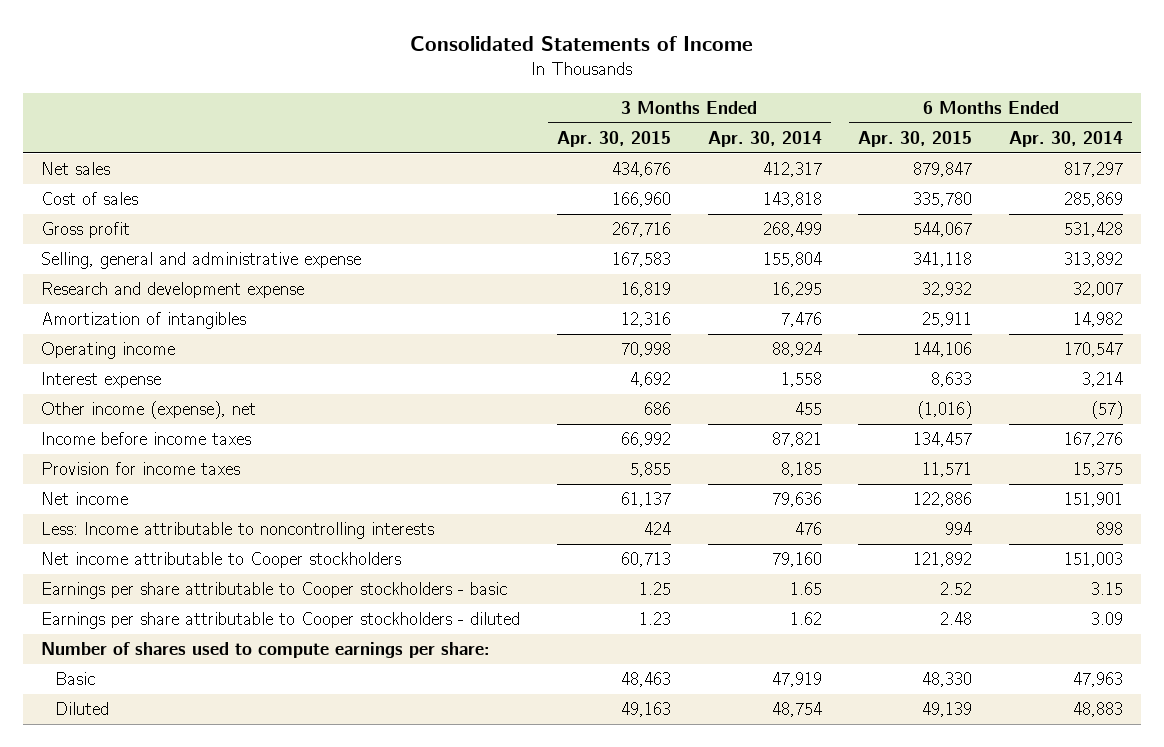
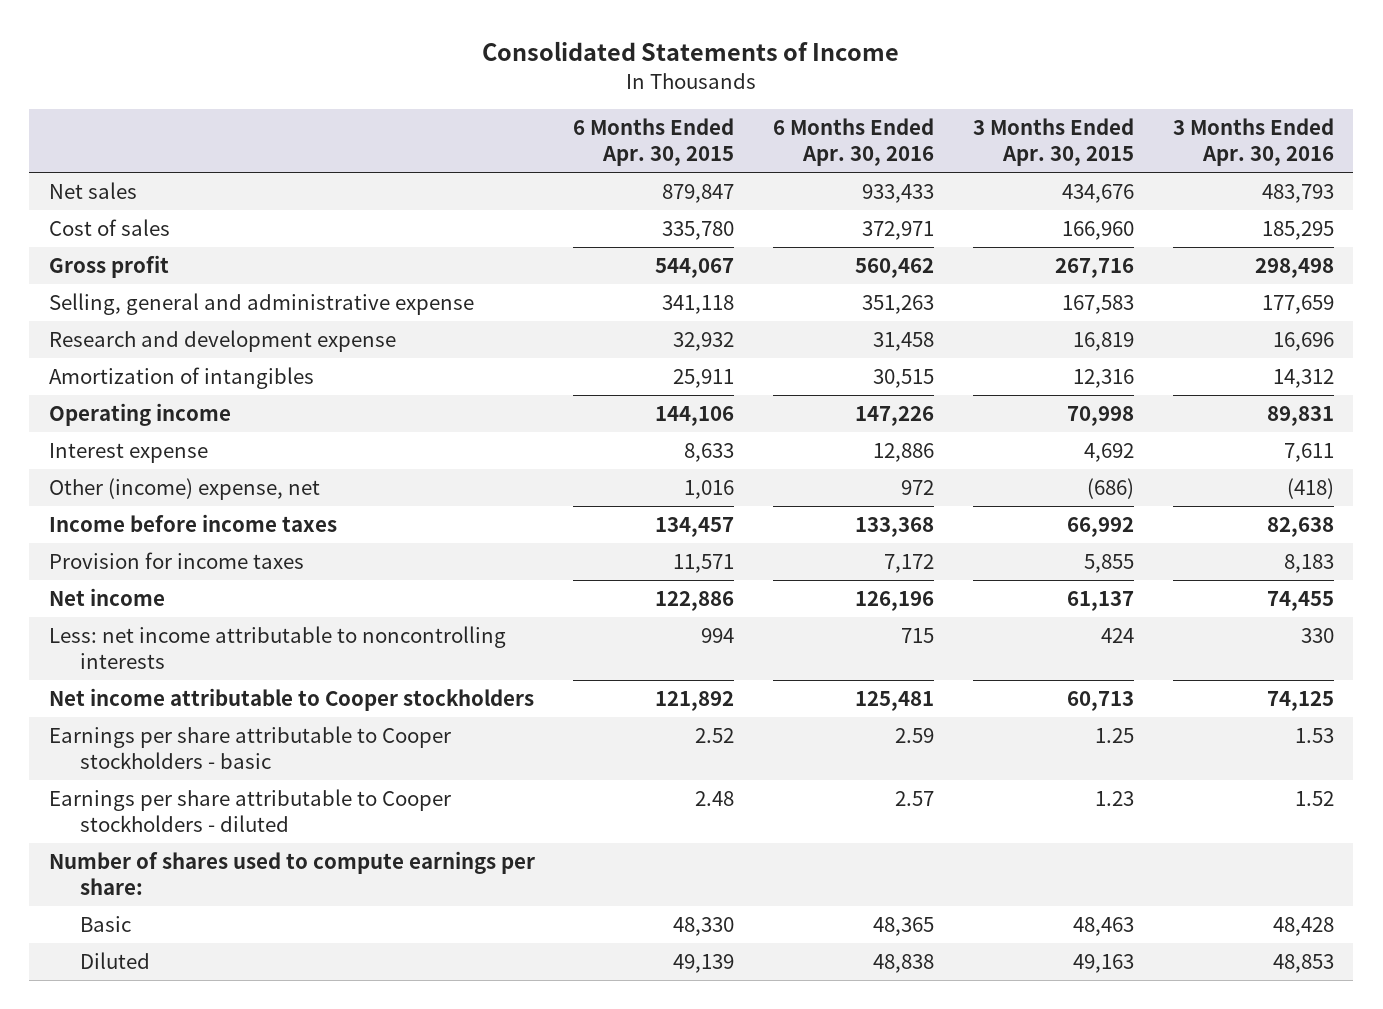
[707,130,822,147] Apr. 30, 2014 -> none
[1008,130,1123,147] Apr. 30, 2014 -> none
none -> [773,118,935,167] 6 Months Ended Apr. 30, 2016
none -> [1172,118,1334,167] 3 Months Ended Apr. 30, 2016
[41,401,257,420] Other income (expense), net -> [48,478,320,501] Other (income) expense, net
[644,402,672,416] 686 -> [1087,478,1135,500] (686)
[917,401,973,420] (1,016) -> [684,480,735,500] 1,016
[41,522,435,540] Less: Income attributable to noncontrolling interests -> [48,626,506,670] Less: net income attributable to noncontrolling interests

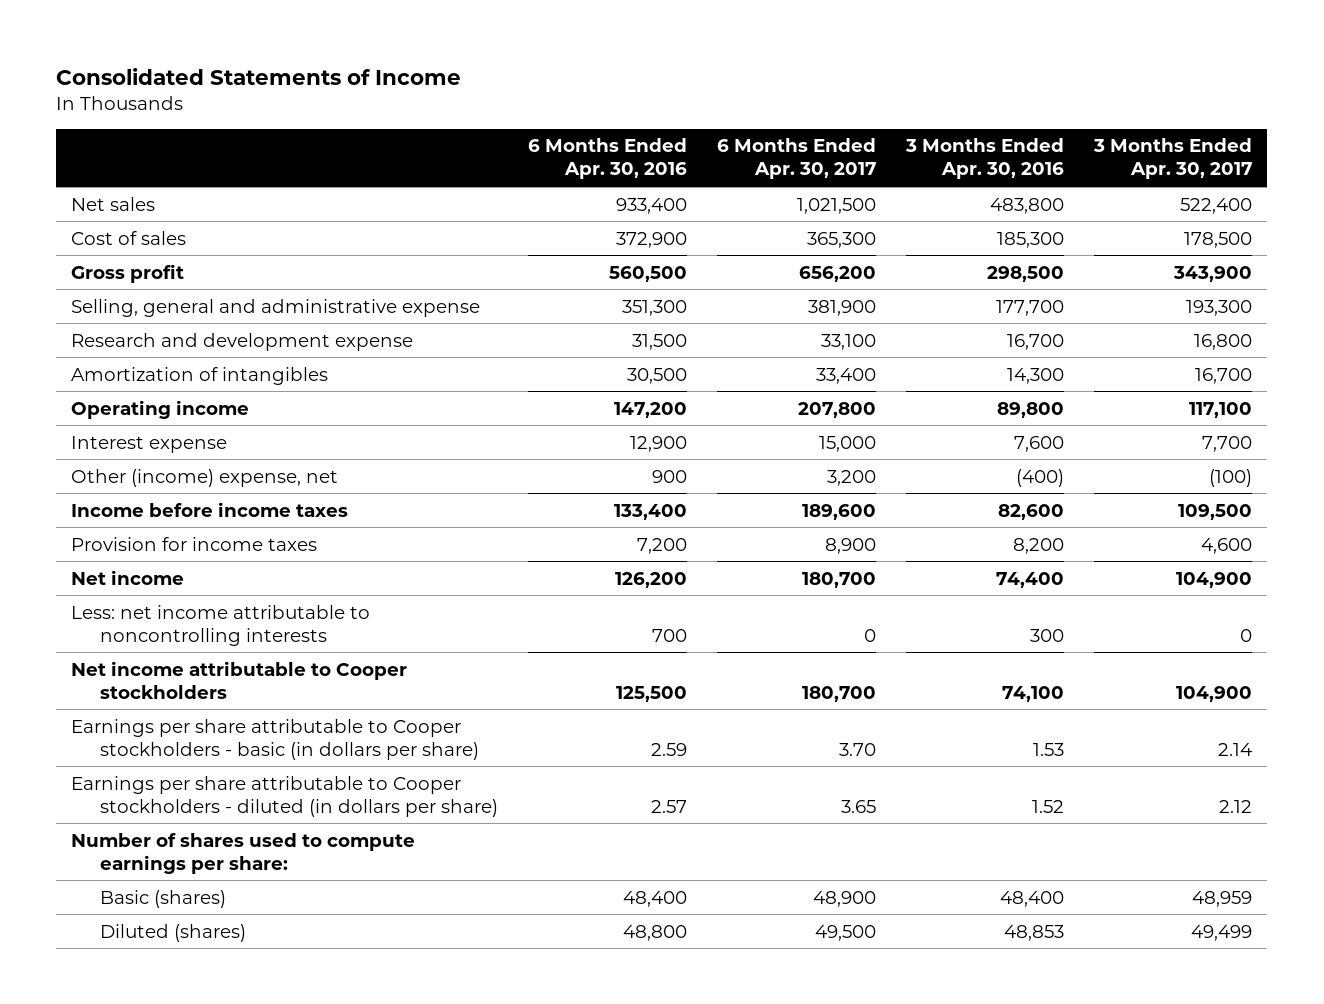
[573,118,735,167] 6 Months Ended Apr. 30, 2015 -> none
[973,118,1135,167] 3 Months Ended Apr. 30, 2015 -> none
none -> [717,138,877,180] 6 Months Ended Apr. 30, 2017
none -> [1093,138,1253,180] 3 Months Ended Apr. 30, 2017
[862,184,935,204] 933,433 -> [616,197,688,214] 933,400
[1261,184,1334,204] 483,793 -> [990,197,1065,214] 483,800
[862,221,935,241] 372,971 -> [616,231,688,248] 372,900
[1261,221,1334,241] 185,295 -> [997,231,1065,248] 185,300
[855,258,935,279] 560,462 -> [609,265,688,282] 560,500
[1254,258,1334,279] 298,498 -> [987,265,1065,282] 298,500
[862,295,935,315] 351,263 -> [622,299,688,316] 351,300
[1261,295,1334,315] 177,659 -> [996,299,1065,316] 177,700
[873,332,935,352] 31,458 -> [632,333,688,350] 31,500
[1272,332,1334,352] 16,696 -> [1007,333,1065,350] 16,700
[873,369,935,389] 30,515 -> [627,367,688,384] 30,500
[1272,369,1334,389] 14,312 -> [1007,367,1065,384] 14,300
[855,406,935,427] 147,226 -> [614,401,688,418] 147,200
[1266,406,1334,427] 89,831 -> [997,401,1065,418] 89,800
[873,443,935,463] 12,886 -> [630,435,688,452] 12,900
[1283,443,1334,463] 7,611 -> [1014,435,1065,452] 7,600
[901,480,935,496] 972 -> [652,469,688,483] 900
[1286,478,1334,500] (418) -> [1016,468,1065,487] (400)
[855,517,935,538] 133,368 -> [614,503,688,520] 133,400
[1266,517,1334,538] 82,638 -> [998,503,1065,520] 82,600
[884,554,935,574] 7,172 -> [637,537,688,554] 7,200
[1283,554,1334,574] 8,183 -> [1013,537,1065,554] 8,200
[855,591,935,612] 126,196 -> [615,571,688,588] 126,200
[1266,591,1334,612] 74,455 -> [996,571,1065,588] 74,400
[901,628,935,644] 715 -> [652,628,688,642] 700
[1300,628,1334,644] 330 -> [1030,628,1065,642] 300
[855,691,935,712] 125,481 -> [616,685,688,702] 125,500
[1266,691,1334,712] 74,125 -> [1002,685,1065,702] 74,100
[48,726,451,770] Earnings per share attributable to Cooper stockholders - basic -> [71,718,480,760] Earnings per share attributable to Cooper stockholders - basic (in dollars per share)
[48,789,451,833] Earnings per share attributable to Cooper stockholders - diluted -> [71,775,499,817] Earnings per share attributable to Cooper stockholders - diluted (in dollars per share)
[79,916,131,933] Basic -> [100,889,227,908] Basic (shares)
[873,917,935,937] 48,365 -> [623,890,688,907] 48,400
[1272,917,1334,937] 48,428 -> [1000,890,1065,907] 48,400
[79,952,150,970] Diluted -> [100,923,247,942] Diluted (shares)
[873,954,935,974] 48,838 -> [623,924,688,941] 48,800

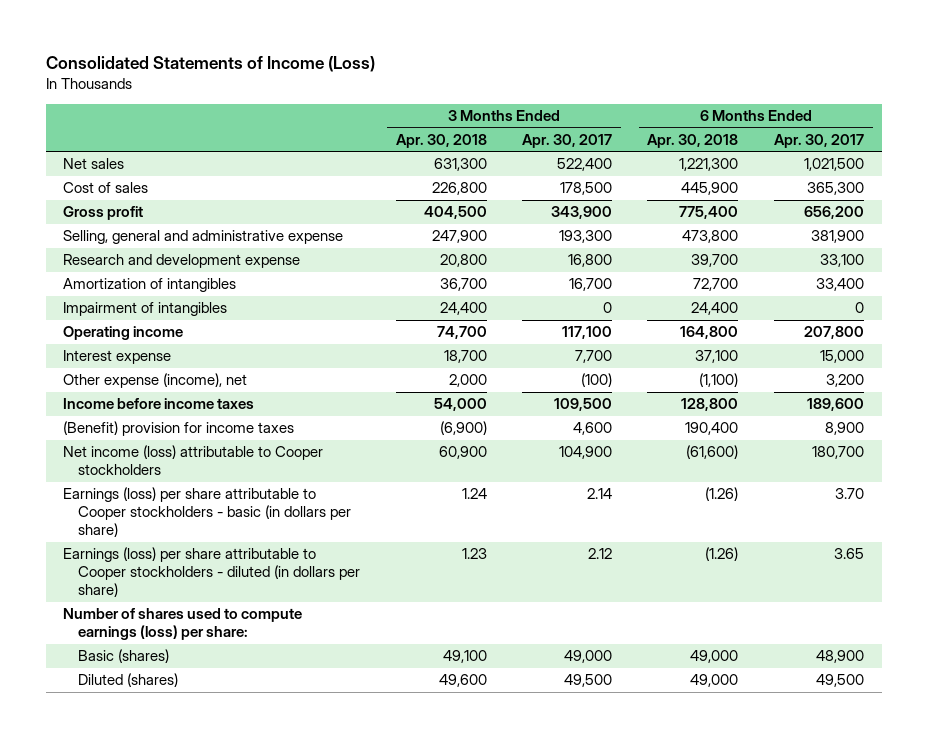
[56,68,462,86] Consolidated Statements of Income -> [45,55,375,72] Consolidated Statements of Income (Loss)
[528,138,688,180] 6 Months Ended Apr. 30, 2016 -> none
[905,138,1065,180] 3 Months Ended Apr. 30, 2016 -> none
none -> [395,133,487,148] Apr. 30, 2018
none -> [647,133,739,148] Apr. 30, 2018
none -> [63,302,228,317] Impairment of intangibles
[71,468,339,487] Other (income) expense, net -> [63,373,248,389] Other expense (income), net
[71,569,185,585] Net income -> none
[71,604,371,646] Less: net income attributable to noncontrolling interests -> none
[71,536,318,551] Provision for income taxes -> [63,421,295,437] (Benefit) provision for income taxes
[71,660,408,699] Net income attributable to Cooper stockholders -> [63,445,324,476] Net income (loss) attributable to Cooper stockholders
[71,718,480,760] Earnings per share attributable to Cooper stockholders - basic (in dollars per share) -> [63,487,352,538] Earnings (loss) per share attributable to Cooper stockholders - basic (in dollars per share)
[71,775,499,817] Earnings per share attributable to Cooper stockholders - diluted (in dollars per share) -> [63,547,361,598] Earnings (loss) per share attributable to Cooper stockholders - diluted (in dollars per share)
[71,832,416,874] Number of shares used to compute earnings per share: -> [63,608,303,641] Number of shares used to compute earnings (loss) per share:
[1192,890,1253,907] 48,959 -> [563,650,612,664] 49,000
[1191,924,1253,941] 49,499 -> [563,674,612,688] 49,500

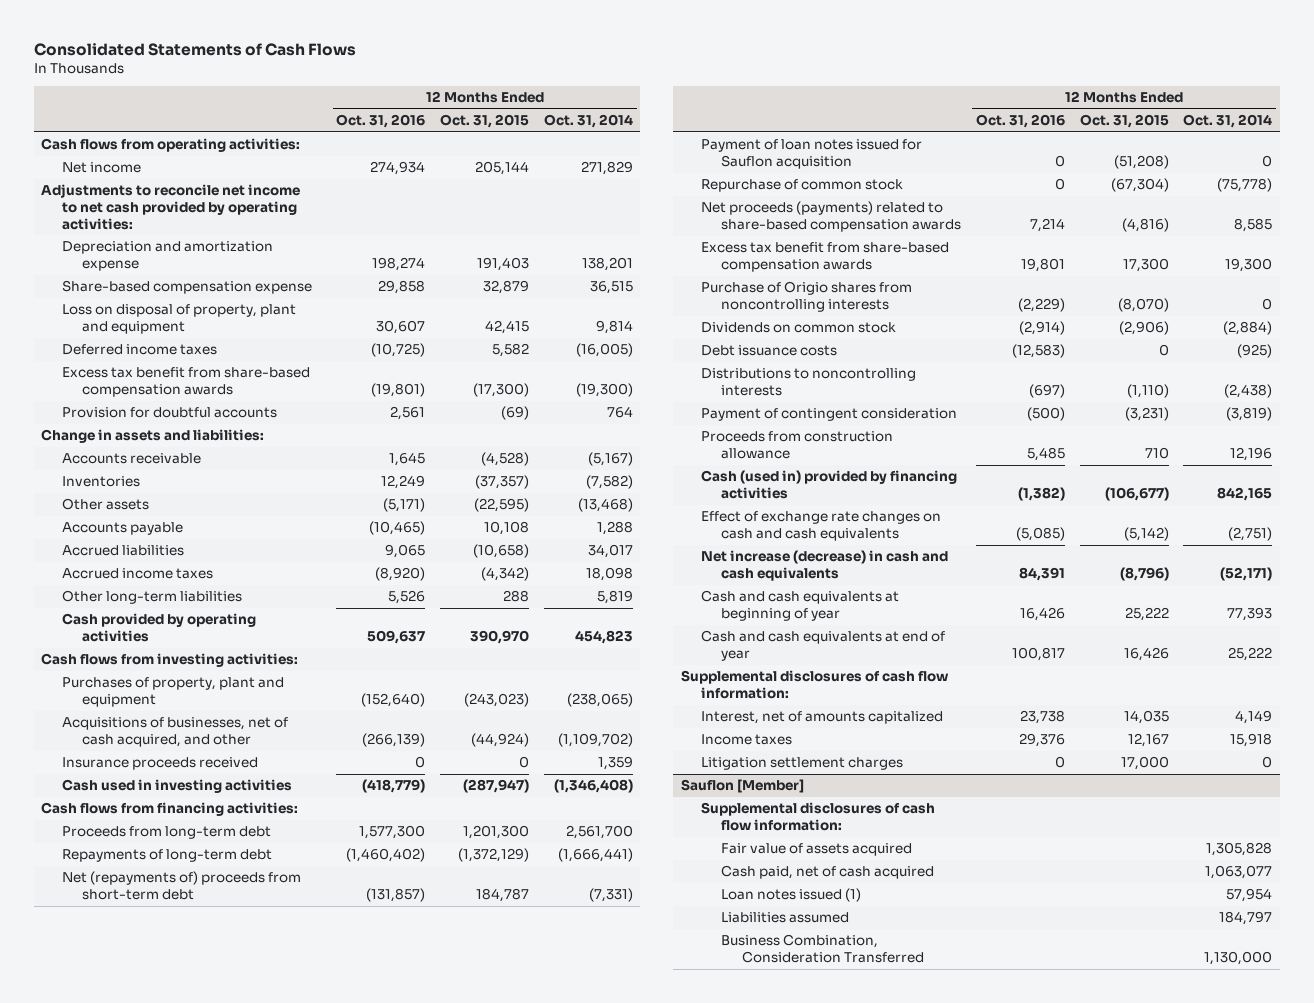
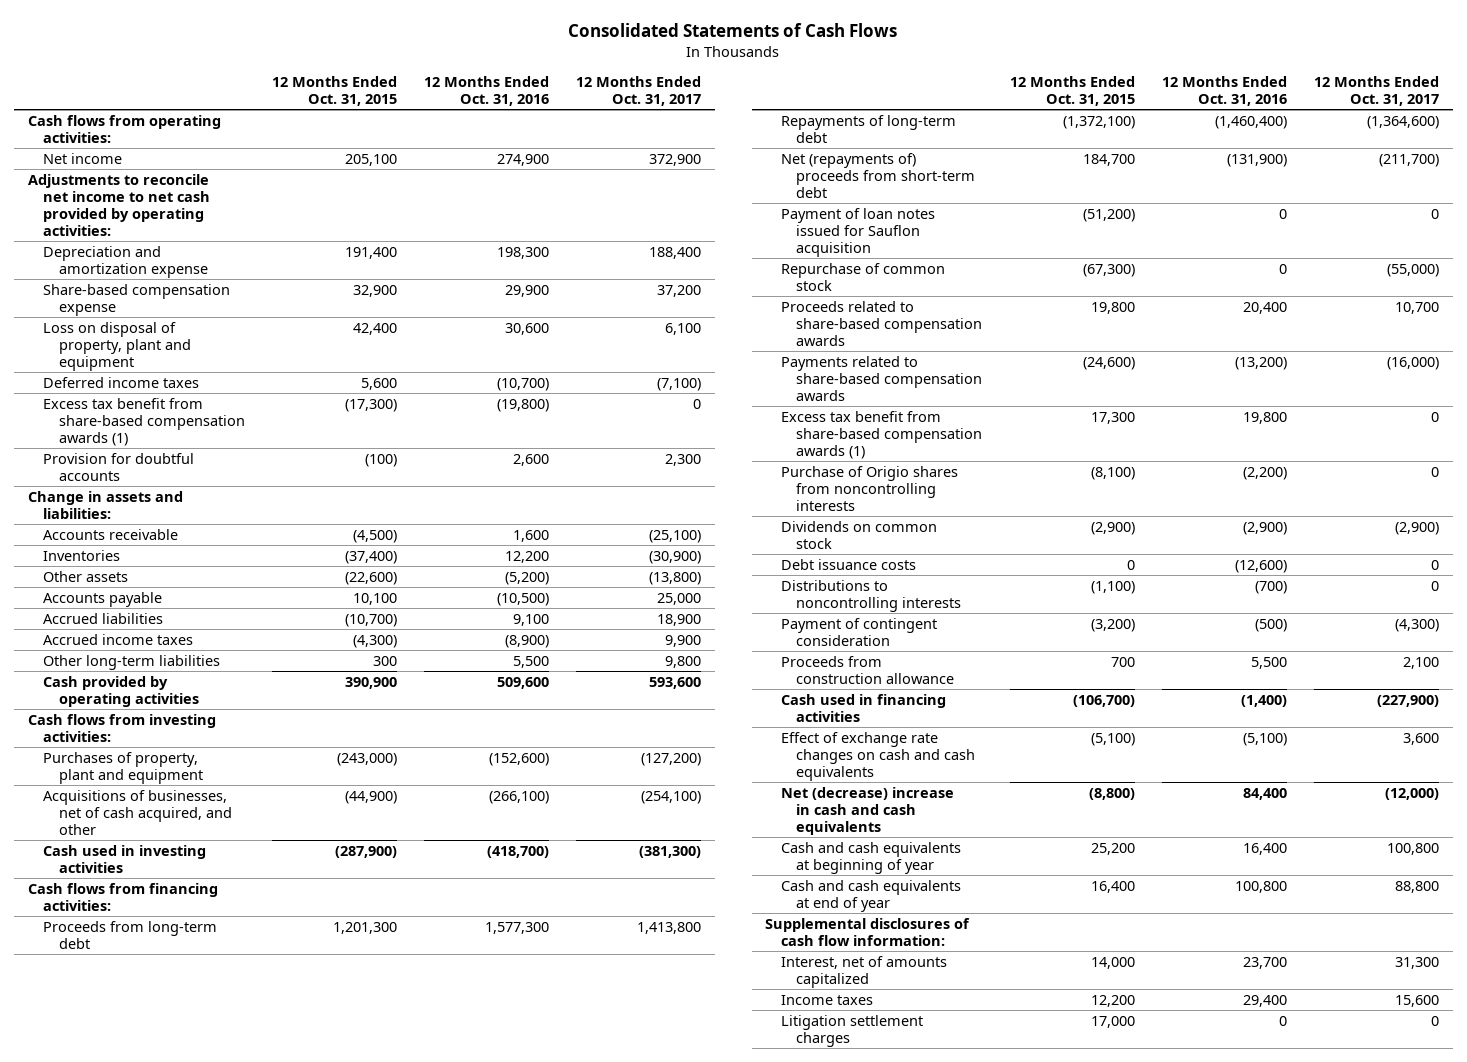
[543,114,633,129] Oct. 31, 2014 -> none
none -> [576,76,702,107] 12 Months Ended Oct. 31, 2017
[370,161,426,176] 274,934 -> [497,153,550,166] 274,900
[475,161,530,176] 205,144 -> [344,153,397,166] 205,100
[372,257,426,272] 198,274 -> [497,246,550,259] 198,300
[477,257,530,272] 191,403 -> [344,246,397,259] 191,400
[378,280,426,295] 29,858 -> [505,284,550,297] 29,900
[483,280,530,295] 32,879 -> [352,284,397,297] 32,900
[376,320,426,335] 30,607 -> [505,322,550,335] 30,600
[485,320,530,335] 42,415 -> [352,322,397,335] 42,400
[371,343,426,358] (10,725) -> [497,377,550,391] (10,700)
[492,343,530,358] 5,582 -> [360,377,397,390] 5,600
[61,367,310,398] Excess tax benefit from share-based compensation awards -> [43,397,245,446] Excess tax benefit from share-based compensation awards (1)
[371,383,426,398] (19,801) -> [497,398,550,412] (19,800)
[390,406,426,421] 2,561 -> [513,453,550,466] 2,600
[501,406,530,421] (69) -> [364,453,397,467] (100)
[389,452,426,467] 1,645 -> [513,529,550,542] 1,600
[481,452,530,467] (4,528) -> [352,529,397,543] (4,500)
[381,475,426,490] 12,249 -> [505,550,550,563] 12,200
[475,475,530,490] (37,357) -> [344,550,397,564] (37,400)
[383,498,426,513] (5,171) -> [505,571,550,585] (5,200)
[474,498,530,513] (22,595) -> [344,571,397,585] (22,600)
[369,521,426,536] (10,465) -> [497,592,550,606] (10,500)
[484,521,530,536] 10,108 -> [352,592,397,605] 10,100
[385,544,426,559] 9,065 -> [513,613,550,626] 9,100
[473,544,530,559] (10,658) -> [344,613,397,627] (10,700)
[375,567,426,582] (8,920) -> [505,634,550,648] (8,900)
[481,567,530,582] (4,342) -> [352,634,397,648] (4,300)
[388,590,426,605] 5,526 -> [513,655,550,668] 5,500
[503,590,530,603] 288 -> [372,655,397,666] 300
[367,630,426,645] 509,637 -> [497,676,550,689] 509,600
[470,630,530,645] 390,970 -> [344,676,397,689] 390,900
[61,757,258,771] Insurance proceeds received -> none
[361,693,426,708] (152,640) -> [489,752,550,766] (152,600)
[464,693,530,708] (243,023) -> [336,752,397,766] (243,000)
[362,733,426,748] (266,139) -> [489,790,550,804] (266,100)
[471,733,530,748] (44,924) -> [344,790,397,804] (44,900)
[362,779,426,794] (418,779) -> [487,845,550,858] (418,700)
[463,779,530,794] (287,947) -> [334,845,397,858] (287,900)
[346,848,426,863] (1,460,402) -> [1214,115,1287,129] (1,460,400)
[458,848,530,863] (1,372,129) -> [1062,115,1135,129] (1,372,100)
[366,888,426,903] (131,857) -> [1226,153,1287,167] (131,900)
[476,888,530,903] 184,787 -> [1082,153,1135,166] 184,700
[1113,155,1169,170] (51,208) -> [1082,208,1135,222] (51,200)
[1110,178,1169,193] (67,304) -> [1082,263,1135,277] (67,300)
[701,201,962,233] Net proceeds (payments) related to share-based compensation awards -> [780,300,983,346] Proceeds related to share-based compensation awards
[1030,218,1066,233] 7,214 -> [1242,301,1287,314] 20,400
[1121,218,1169,233] (4,816) -> [1090,301,1135,314] 19,800
none -> [780,355,983,401] Payments related to share-based compensation awards
[701,242,950,273] Excess tax benefit from share-based compensation awards -> [780,410,983,459] Excess tax benefit from share-based compensation awards (1)
[1021,258,1066,273] 19,801 -> [1242,411,1287,424] 19,800
[1018,298,1066,313] (2,229) -> [1242,466,1287,480] (2,200)
[1117,298,1169,313] (8,070) -> [1090,466,1135,480] (8,100)
[1019,321,1066,336] (2,914) -> [1242,521,1287,535] (2,900)
[1118,321,1169,336] (2,906) -> [1090,521,1135,535] (2,900)
[1012,344,1066,359] (12,583) -> [1234,559,1287,573] (12,600)
[1029,384,1066,399] (697) -> [1254,580,1287,594] (700)
[1126,384,1169,399] (1,110) -> [1090,580,1135,594] (1,100)
[1124,407,1169,422] (3,231) -> [1090,618,1135,632] (3,200)
[1027,447,1066,462] 5,485 -> [1250,656,1287,669] 5,500
[1144,447,1169,460] 710 -> [1110,656,1135,667] 700
[701,470,958,500] Cash (used in) provided by financing activities -> [780,693,946,722] Cash used in financing activities
[1018,487,1066,502] (1,382) -> [1240,694,1287,707] (1,400)
[1104,487,1169,502] (106,677) -> [1072,694,1135,707] (106,700)
[1016,527,1066,542] (5,085) -> [1242,732,1287,746] (5,100)
[1123,527,1169,542] (5,142) -> [1090,732,1135,746] (5,100)
[701,550,949,582] Net increase (decrease) in cash and cash equivalents -> [780,786,954,835] Net (decrease) increase in cash and cash equivalents
[1019,567,1066,582] 84,391 -> [1242,787,1287,800] 84,400
[1119,567,1169,582] (8,796) -> [1088,787,1135,800] (8,800)
[1020,607,1066,622] 16,426 -> [1242,842,1287,855] 16,400
[1124,607,1169,622] 25,222 -> [1090,842,1135,855] 25,200
[1012,647,1066,662] 100,817 -> [1234,880,1287,893] 100,800
[1123,647,1169,662] 16,426 -> [1090,880,1135,893] 16,400
[1020,710,1066,725] 23,738 -> [1242,956,1287,969] 23,700
[1123,710,1169,725] 14,035 -> [1090,956,1135,969] 14,000
[1019,733,1066,748] 29,376 -> [1242,994,1287,1007] 29,400
[1127,733,1169,748] 12,167 -> [1090,994,1135,1007] 12,200
[680,779,804,794] Sauflon [Member] -> none
[701,802,936,832] Supplemental disclosures of cash flow information: -> none
[721,843,913,857] Fair value of assets acquired -> none
[721,865,935,880] Cash paid, net of cash acquired -> none
[721,888,862,903] Loan notes issued (1) -> none
[721,912,850,924] Liabilities assumed -> none
[721,934,924,964] Business Combination, Consideration Transferred -> none

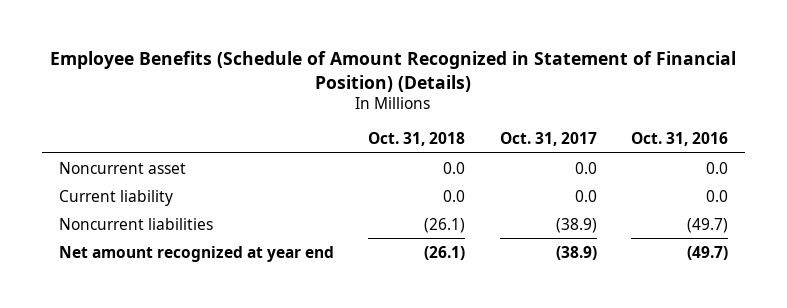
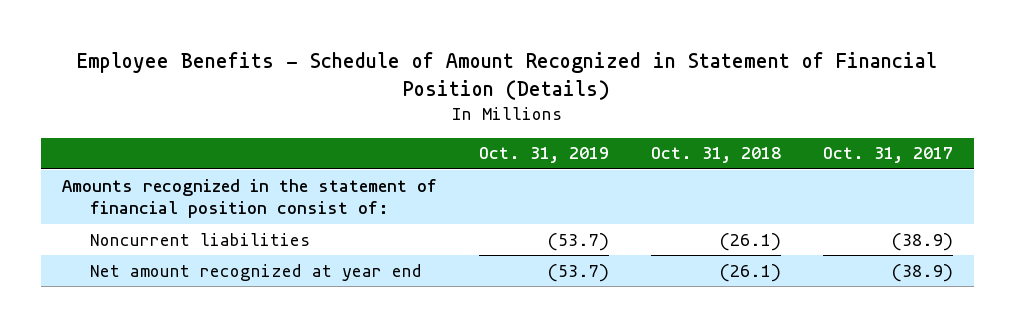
[50,51,737,92] Employee Benefits (Schedule of Amount Recognized in Statement of Financial Position) (Details) -> [77,52,938,101] Employee Benefits - Schedule of Amount Recognized in Statement of Financial Position (Details)
[631,132,729,147] Oct. 31, 2016 -> none
none -> [478,147,609,164] Oct. 31, 2019
[58,161,186,174] Noncurrent asset -> none
[58,189,173,206] Current liability -> none
none -> [61,178,437,219] Amounts recognized in the statement of financial position consist of:

